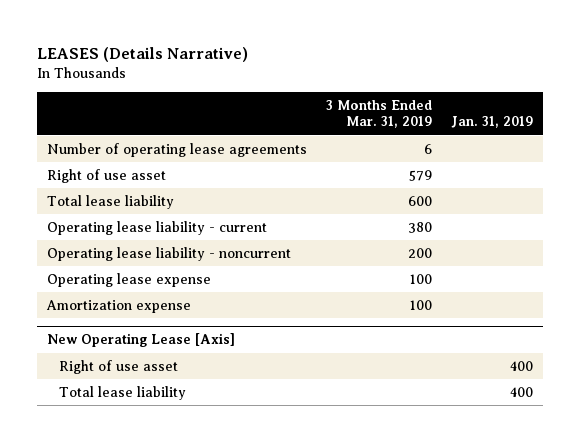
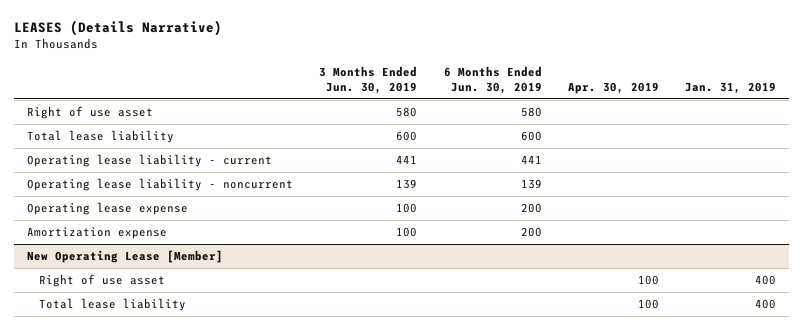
[326,99,433,129] 3 Months Ended Mar. 31, 2019 -> none
none -> [319,65,418,94] 3 Months Ended Jun. 30, 2019
none -> [443,65,542,94] 6 Months Ended Jun. 30, 2019
none -> [567,81,659,94] Apr. 30, 2019
[46,143,307,158] Number of operating lease agreements -> none
[46,333,235,348] New Operating Lease [Axis] -> [26,250,223,264] New Operating Lease [Member]

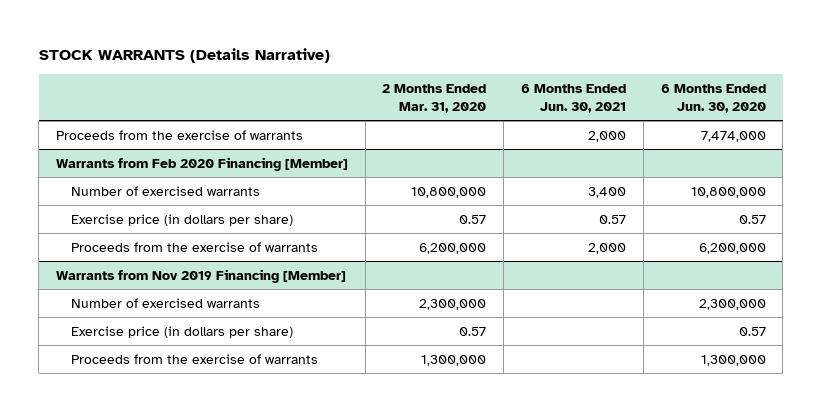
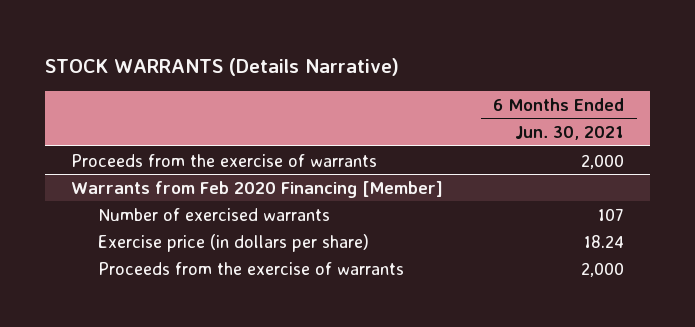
[382,84,487,113] 2 Months Ended Mar. 31, 2020 -> none
[660,84,766,113] 6 Months Ended Jun. 30, 2020 -> none
[587,186,626,198] 3,400 -> [598,207,625,221] 107
[598,214,626,224] 0.57 -> [584,234,625,248] 18.24
[55,268,346,283] Warrants from Nov 2019 Financing [Member] -> none
[70,297,260,308] Number of exercised warrants -> none
[70,325,293,338] Exercise price (in dollars per share) -> none
[70,353,318,364] Proceeds from the exercise of warrants -> none

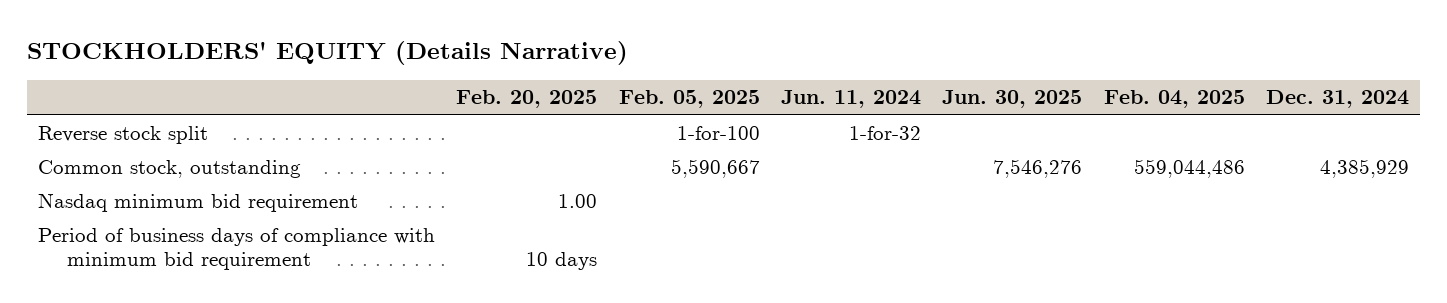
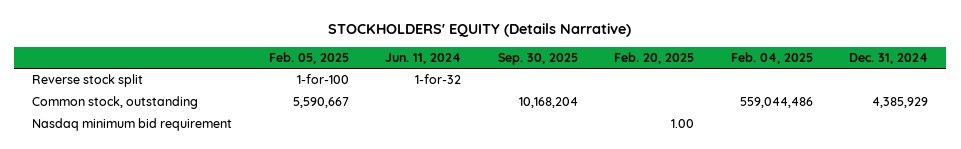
[942,90,1083,109] Jun. 30, 2025 -> none
none -> [497,52,578,65] Sep. 30, 2025
[37,228,435,271] Period of business days of compliance with minimum bid requirement -> none

